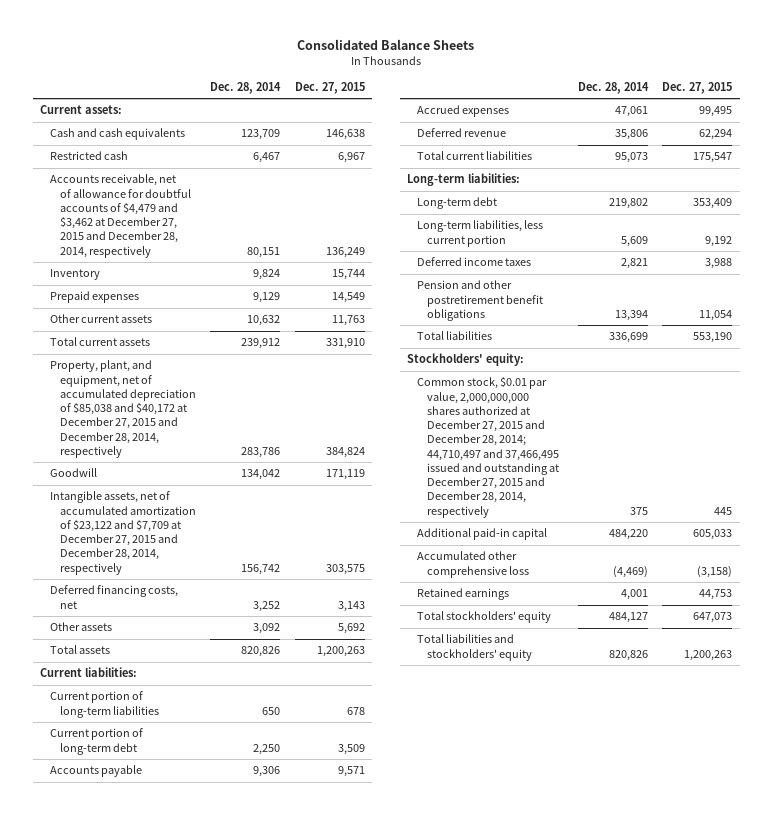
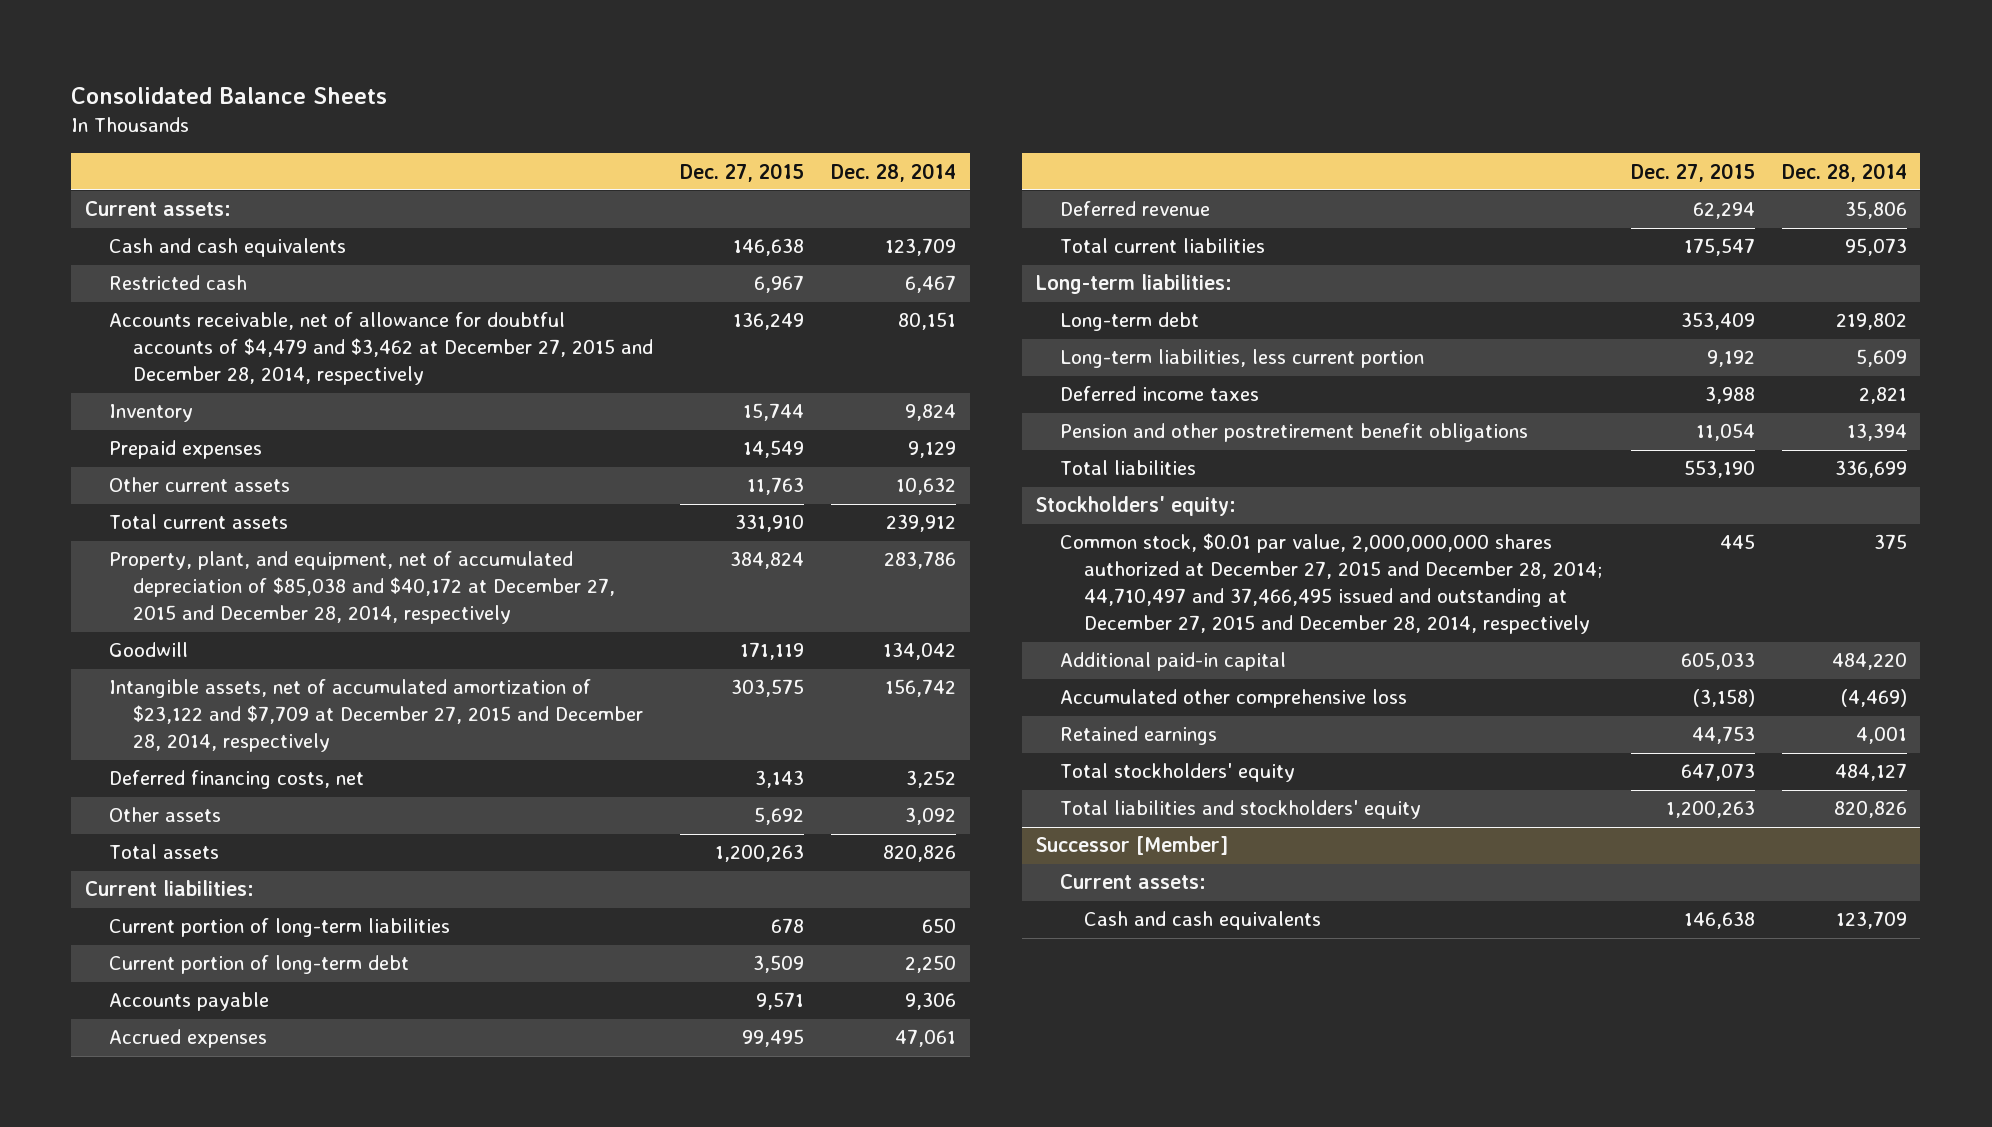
none -> [1035,836,1229,856] Successor [Member]
none -> [1059,874,1206,890] Current assets:
none -> [1084,911,1322,931] Cash and cash equivalents

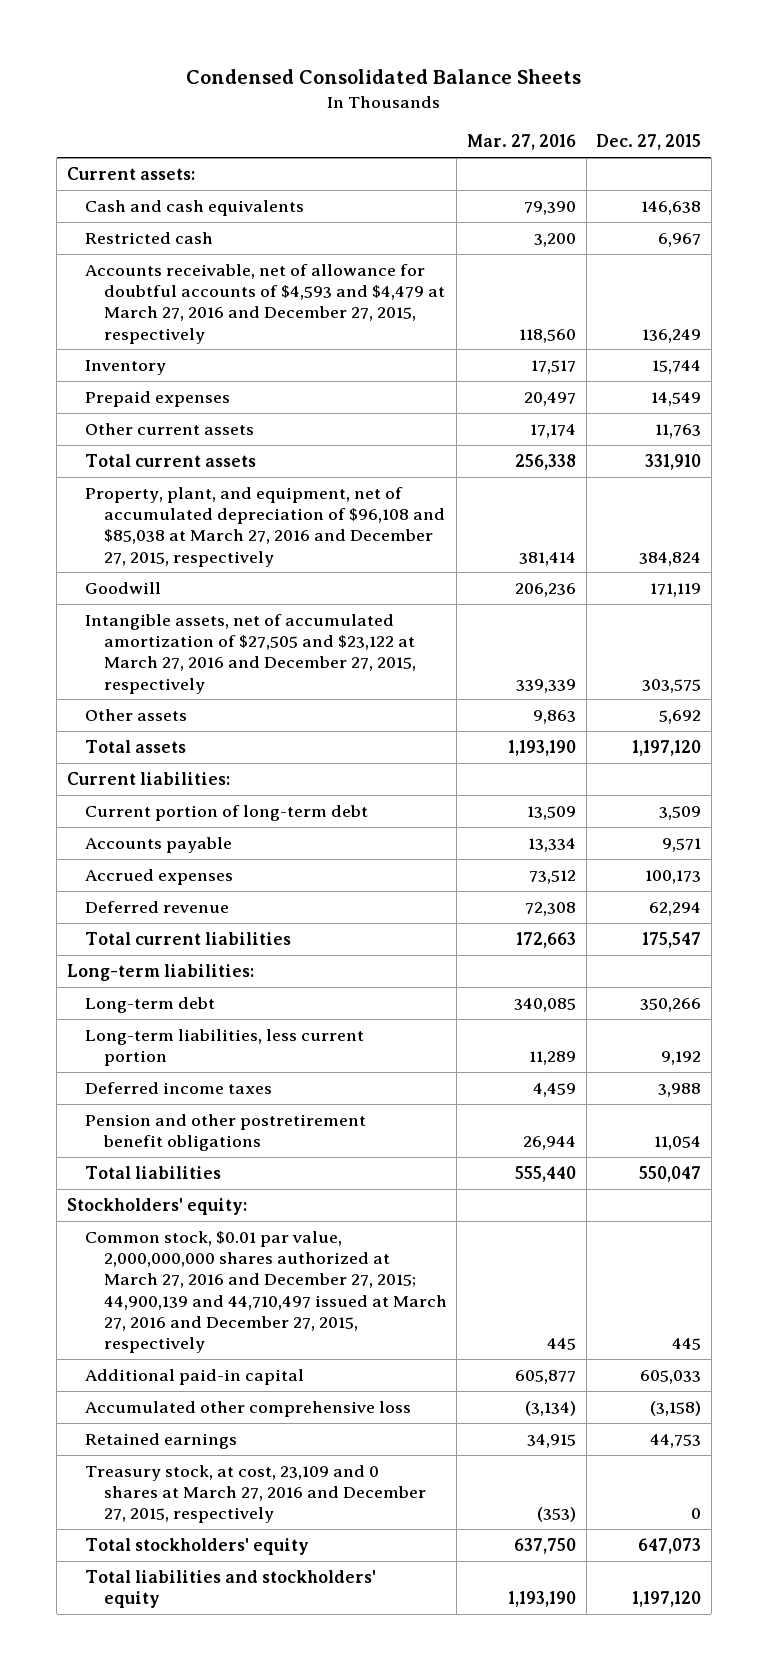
[71,86,388,104] Consolidated Balance Sheets -> [186,69,582,85] Condensed Consolidated Balance Sheets
[831,162,957,182] Dec. 28, 2014 -> none
none -> [466,134,576,151] Mar. 27, 2016
[109,312,654,386] Accounts receivable, net of allowance for doubtful accounts of $4,479 and $3,462 at December 27, 2015 and December 28, 2014, respectively -> [85,263,445,344] Accounts receivable, net of allowance for doubtful accounts of $4,593 and $4,479 at March 27, 2016 and December 27, 2015, respectively
[109,551,616,625] Property, plant, and equipment, net of accumulated depreciation of $85,038 and $40,172 at December 27, 2015 and December 28, 2014, respectively -> [85,486,445,567] Property, plant, and equipment, net of accumulated depreciation of $96,108 and $85,038 at March 27, 2016 and December 27, 2015, respectively
[109,770,365,790] Deferred financing costs, net -> none
[109,679,644,753] Intangible assets, net of accumulated amortization of $23,122 and $7,709 at December 27, 2015 and December 28, 2014, respectively -> [85,613,416,694] Intangible assets, net of accumulated amortization of $27,505 and $23,122 at March 27, 2016 and December 27, 2015, respectively
[715,844,805,863] 1,200,263 -> [632,739,702,756] 1,197,120
[109,918,451,938] Current portion of long-term liabilities -> none
[742,1029,805,1048] 99,495 -> [645,869,702,884] 100,173
[1680,312,1755,331] 353,409 -> [640,997,702,1012] 350,266
[1683,460,1755,479] 553,190 -> [639,1165,702,1182] 550,047
[1059,533,1603,635] Common stock, $0.01 par value, 2,000,000,000 shares authorized at December 27, 2015 and December 28, 2014; 44,710,497 and 37,466,495 issued and outstanding at December 27, 2015 and December 28, 2014, respectively -> [85,1230,447,1353] Common stock, $0.01 par value, 2,000,000,000 shares authorized at March 27, 2016 and December 27, 2015; 44,900,139 and 44,710,497 issued at March 27, 2016 and December 27, 2015, respectively
none -> [85,1464,426,1524] Treasury stock, at cost, 23,109 and 0 shares at March 27, 2016 and December 27, 2015, respectively
[1035,836,1229,856] Successor [Member] -> none
[1059,874,1206,890] Current assets: -> none
[1084,911,1322,931] Cash and cash equivalents -> none
[1665,800,1755,819] 1,200,263 -> [632,1591,702,1608] 1,197,120

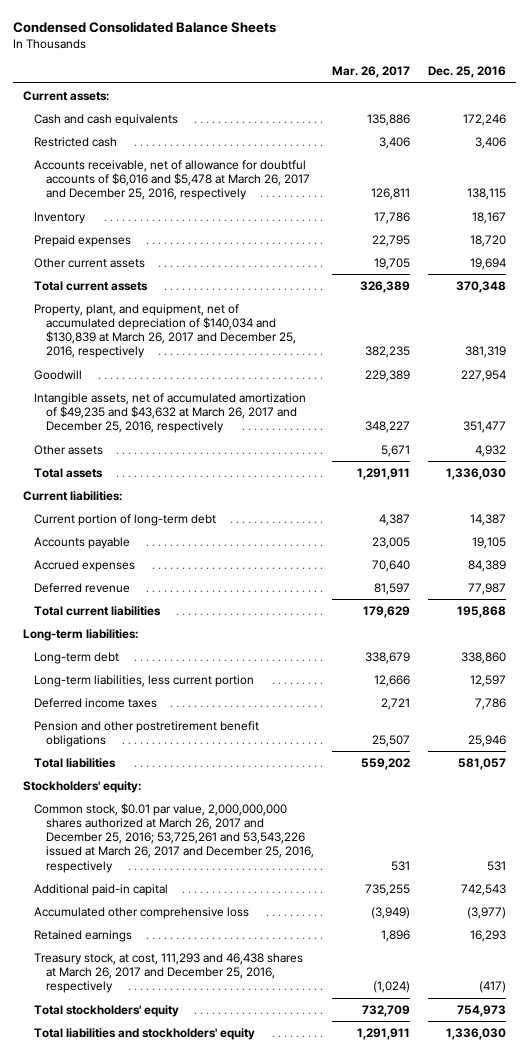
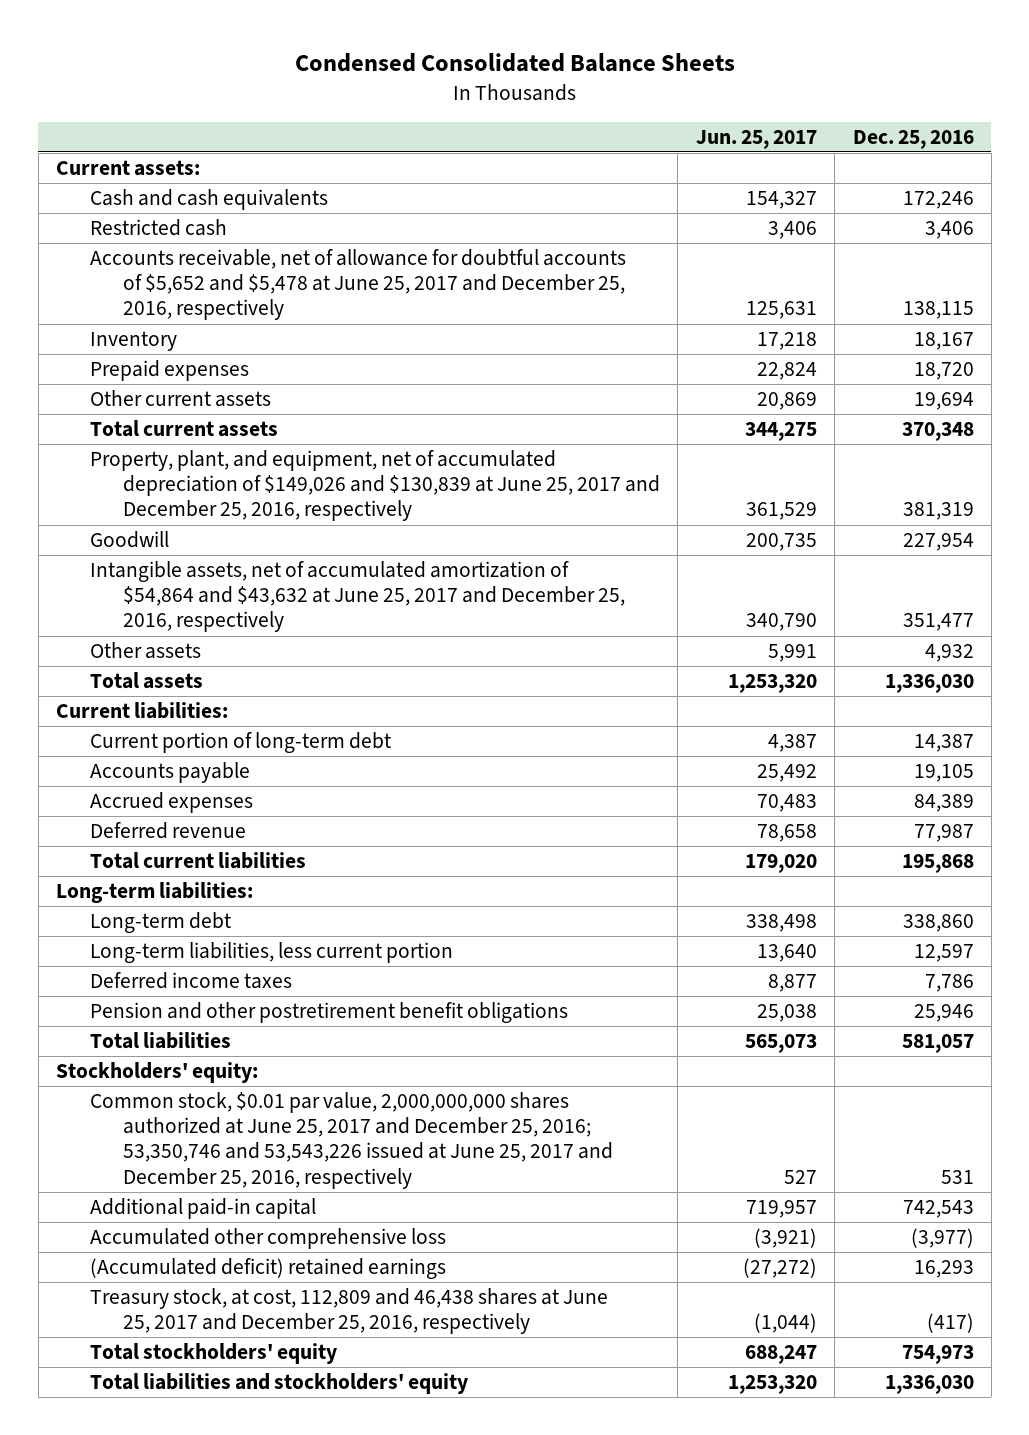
[332,66,411,79] Mar. 26, 2017 -> none
none -> [695,129,817,149] Jun. 25, 2017
[34,159,310,201] Accounts receivable, net of allowance for doubtful accounts of $6,016 and $5,478 at March 26, 2017 and December 25, 2016, respectively -> [89,249,626,321] Accounts receivable, net of allowance for doubtful accounts of $5,652 and $5,478 at June 25, 2017 and December 25, 2016, respectively
[34,303,296,359] Property, plant, and equipment, net of accumulated depreciation of $140,034 and $130,839 at March 26, 2017 and December 25, 2016, respectively -> [89,450,661,522] Property, plant, and equipment, net of accumulated depreciation of $149,026 and $130,839 at June 25, 2017 and December 25, 2016, respectively
[34,392,307,434] Intangible assets, net of accumulated amortization of $49,235 and $43,632 at March 26, 2017 and December 25, 2016, respectively -> [89,561,626,633] Intangible assets, net of accumulated amortization of $54,864 and $43,632 at June 25, 2017 and December 25, 2016, respectively
[34,802,314,873] Common stock, $0.01 par value, 2,000,000,000 shares authorized at March 26, 2017 and December 25, 2016; 53,725,261 and 53,543,226 issued at March 26, 2017 and December 25, 2016, respectively -> [89,1092,614,1189] Common stock, $0.01 par value, 2,000,000,000 shares authorized at June 25, 2017 and December 25, 2016; 53,350,746 and 53,543,226 issued at June 25, 2017 and December 25, 2016, respectively
[34,929,133,942] Retained earnings -> [89,1258,446,1280] (Accumulated deficit) retained earnings
[34,952,304,994] Treasury stock, at cost, 111,293 and 46,438 shares at March 26, 2017 and December 25, 2016, respectively -> [89,1288,608,1335] Treasury stock, at cost, 112,809 and 46,438 shares at June 25, 2017 and December 25, 2016, respectively

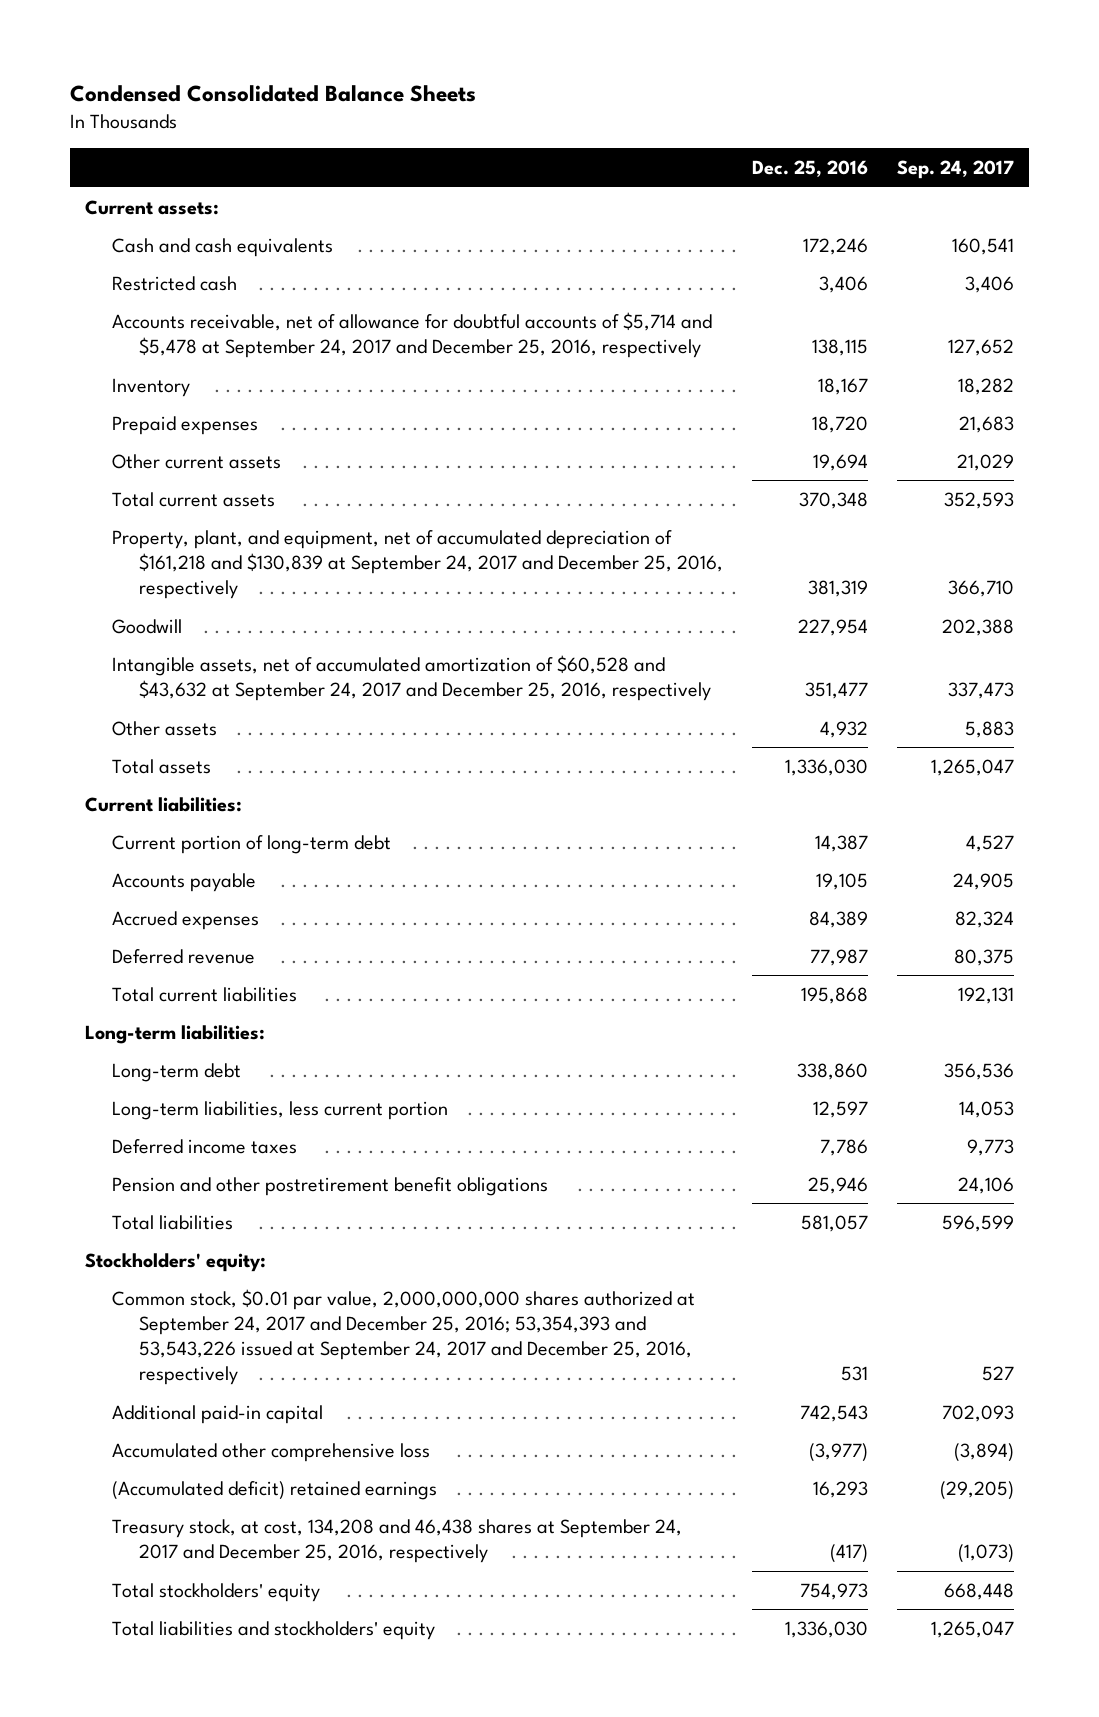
[695,129,817,149] Jun. 25, 2017 -> none
none -> [897,160,1015,180] Sep. 24, 2017
[89,249,626,321] Accounts receivable, net of allowance for doubtful accounts of $5,652 and $5,478 at June 25, 2017 and December 25, 2016, respectively -> [111,311,712,358] Accounts receivable, net of allowance for doubtful accounts of $5,714 and $5,478 at September 24, 2017 and December 25, 2016, respectively
[89,450,661,522] Property, plant, and equipment, net of accumulated depreciation of $149,026 and $130,839 at June 25, 2017 and December 25, 2016, respectively -> [111,529,723,600] Property, plant, and equipment, net of accumulated depreciation of $161,218 and $130,839 at September 24, 2017 and December 25, 2016, respectively
[89,561,626,633] Intangible assets, net of accumulated amortization of $54,864 and $43,632 at June 25, 2017 and December 25, 2016, respectively -> [111,654,711,701] Intangible assets, net of accumulated amortization of $60,528 and $43,632 at September 24, 2017 and December 25, 2016, respectively
[89,1092,614,1189] Common stock, $0.01 par value, 2,000,000,000 shares authorized at June 25, 2017 and December 25, 2016; 53,350,746 and 53,543,226 issued at June 25, 2017 and December 25, 2016, respectively -> [111,1288,695,1386] Common stock, $0.01 par value, 2,000,000,000 shares authorized at September 24, 2017 and December 25, 2016; 53,354,393 and 53,543,226 issued at September 24, 2017 and December 25, 2016, respectively
[89,1288,608,1335] Treasury stock, at cost, 112,809 and 46,438 shares at June 25, 2017 and December 25, 2016, respectively -> [111,1518,682,1563] Treasury stock, at cost, 134,208 and 46,438 shares at September 24, 2017 and December 25, 2016, respectively

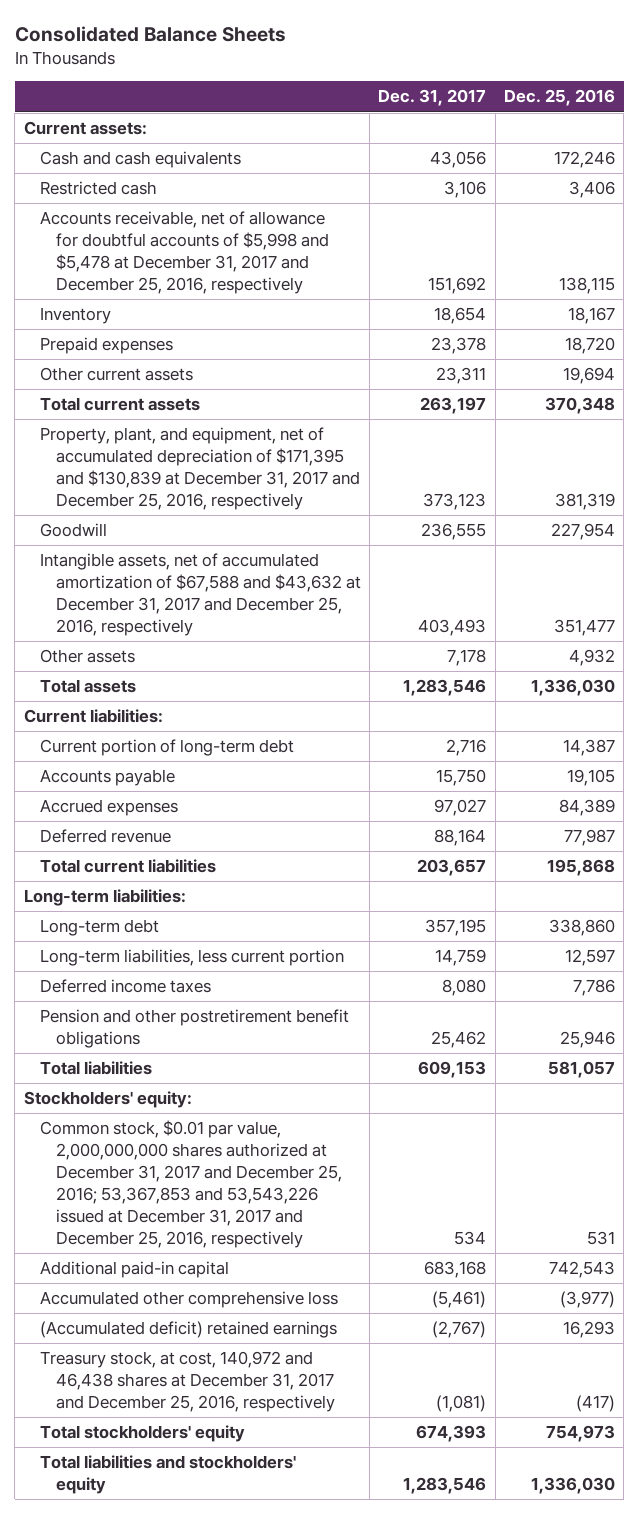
[70,85,477,103] Condensed Consolidated Balance Sheets -> [14,26,286,43] Consolidated Balance Sheets
[897,160,1015,180] Sep. 24, 2017 -> none
none -> [378,89,487,107] Dec. 31, 2017
[111,311,712,358] Accounts receivable, net of allowance for doubtful accounts of $5,714 and $5,478 at September 24, 2017 and December 25, 2016, respectively -> [39,211,329,295] Accounts receivable, net of allowance for doubtful accounts of $5,998 and $5,478 at December 31, 2017 and December 25, 2016, respectively
[111,529,723,600] Property, plant, and equipment, net of accumulated depreciation of $161,218 and $130,839 at September 24, 2017 and December 25, 2016, respectively -> [39,427,360,511] Property, plant, and equipment, net of accumulated depreciation of $171,395 and $130,839 at December 31, 2017 and December 25, 2016, respectively
[111,654,711,701] Intangible assets, net of accumulated amortization of $60,528 and $43,632 at September 24, 2017 and December 25, 2016, respectively -> [39,553,361,637] Intangible assets, net of accumulated amortization of $67,588 and $43,632 at December 31, 2017 and December 25, 2016, respectively
[111,1288,695,1386] Common stock, $0.01 par value, 2,000,000,000 shares authorized at September 24, 2017 and December 25, 2016; 53,354,393 and 53,543,226 issued at September 24, 2017 and December 25, 2016, respectively -> [39,1120,342,1249] Common stock, $0.01 par value, 2,000,000,000 shares authorized at December 31, 2017 and December 25, 2016; 53,367,853 and 53,543,226 issued at December 31, 2017 and December 25, 2016, respectively
[111,1518,682,1563] Treasury stock, at cost, 134,208 and 46,438 shares at September 24, 2017 and December 25, 2016, respectively -> [39,1351,335,1413] Treasury stock, at cost, 140,972 and 46,438 shares at December 31, 2017 and December 25, 2016, respectively

